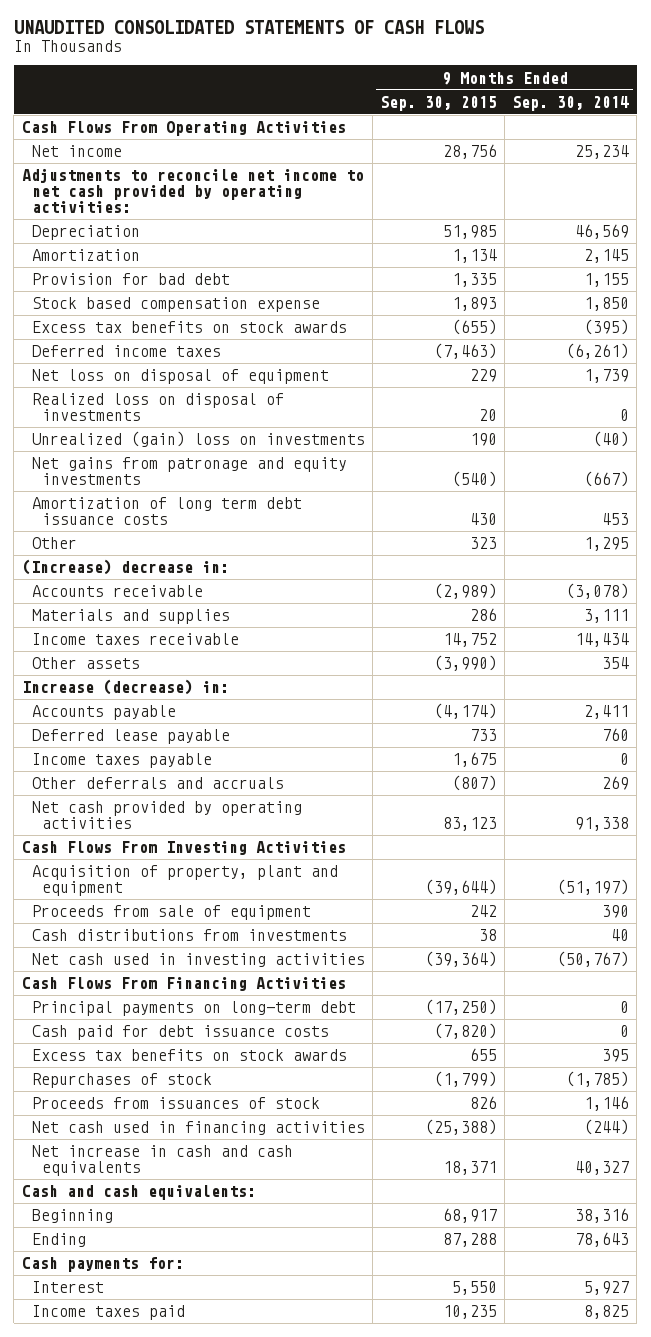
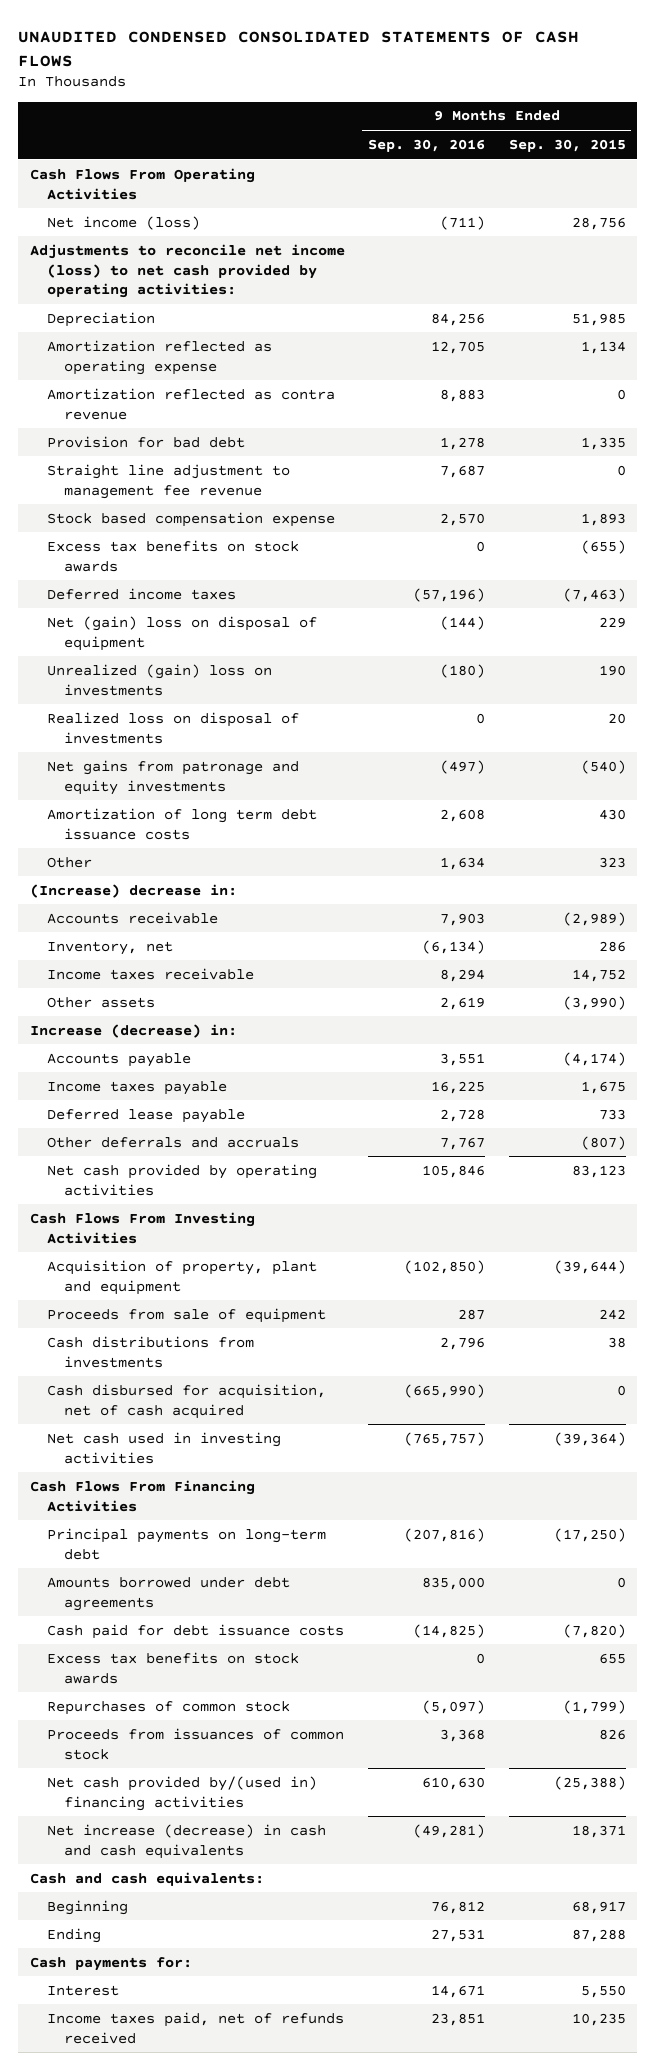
[13,20,484,35] UNAUDITED CONSOLIDATED STATEMENTS OF CASH FLOWS -> [18,31,580,67] UNAUDITED CONDENSED CONSOLIDATED STATEMENTS OF CASH FLOWS
[512,95,630,111] Sep. 30, 2014 -> none
none -> [368,138,486,152] Sep. 30, 2016
[31,145,122,158] Net income -> [46,215,200,230] Net income (loss)
[21,168,364,214] Adjustments to reconcile net income to net cash provided by operating activities: -> [29,243,345,299] Adjustments to reconcile net income (loss) to net cash provided by operating activities:
[31,249,140,262] Amortization -> [46,339,272,375] Amortization reflected as operating expense
none -> [46,387,335,420] Amortization reflected as contra revenue
none -> [46,463,290,499] Straight line adjustment to management fee revenue
[31,369,329,385] Net loss on disposal of equipment -> [46,615,317,651] Net (gain) loss on disposal of equipment
[31,393,284,422] Realized loss on disposal of investments -> [46,711,299,744] Realized loss on disposal of investments
[31,609,230,625] Materials and supplies -> [46,940,173,955] Inventory, net
[31,729,230,745] Deferred lease payable -> [46,1108,245,1123] Deferred lease payable
none -> [46,1383,326,1419] Cash disbursed for acquisition, net of cash acquired
none -> [46,1576,290,1611] Amounts borrowed under debt agreements
[31,1073,212,1089] Repurchases of stock -> [46,1700,290,1715] Repurchases of common stock
[31,1097,320,1110] Proceeds from issuances of stock -> [46,1727,344,1760] Proceeds from issuances of common stock
[31,1121,365,1136] Net cash used in financing activities -> [46,1775,317,1811] Net cash provided by/(used in) financing activities
[31,1145,293,1177] Net increase in cash and cash equivalents -> [46,1823,326,1859] Net increase (decrease) in cash and cash equivalents
[31,1305,185,1321] Income taxes paid -> [46,2011,344,2044] Income taxes paid, net of refunds received

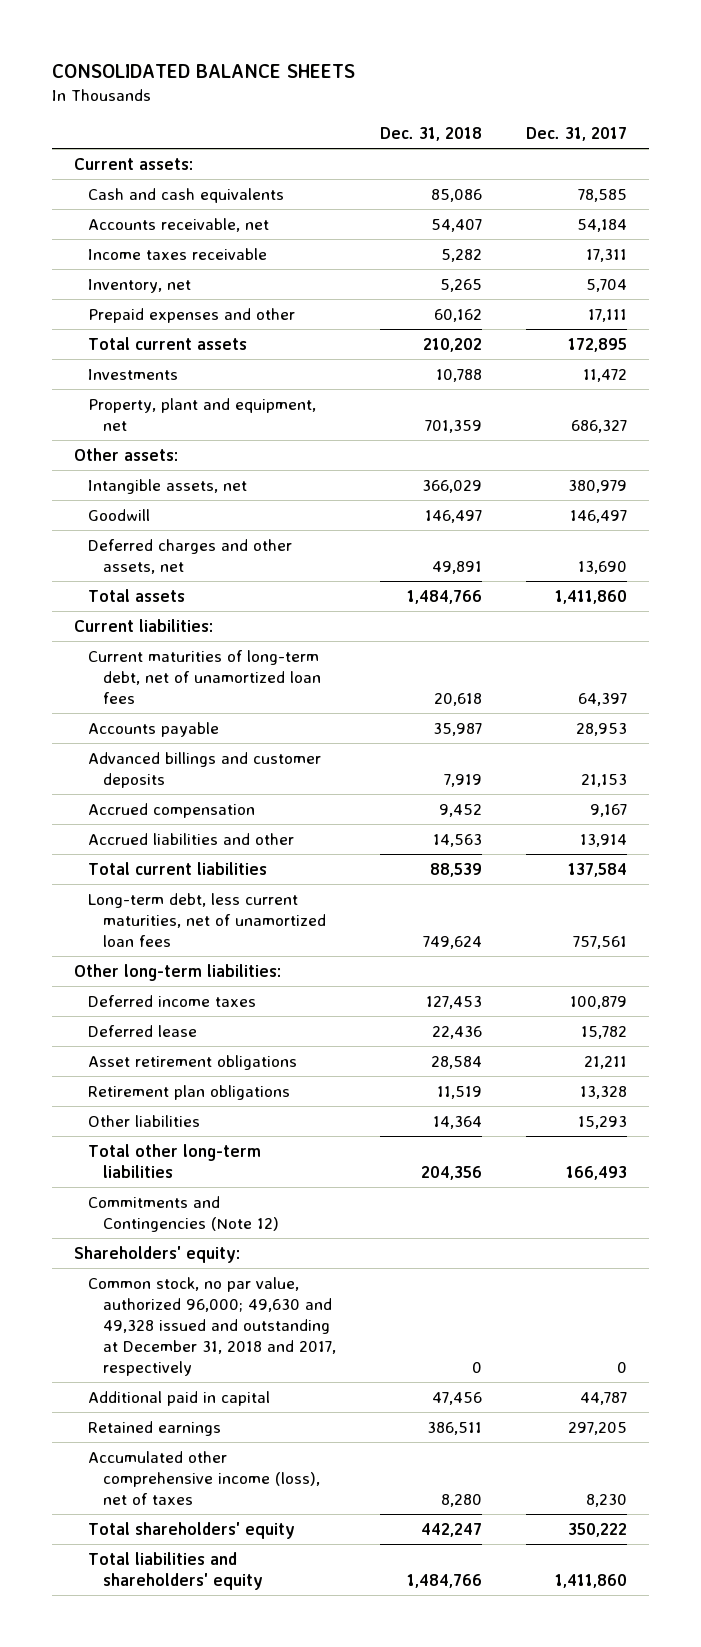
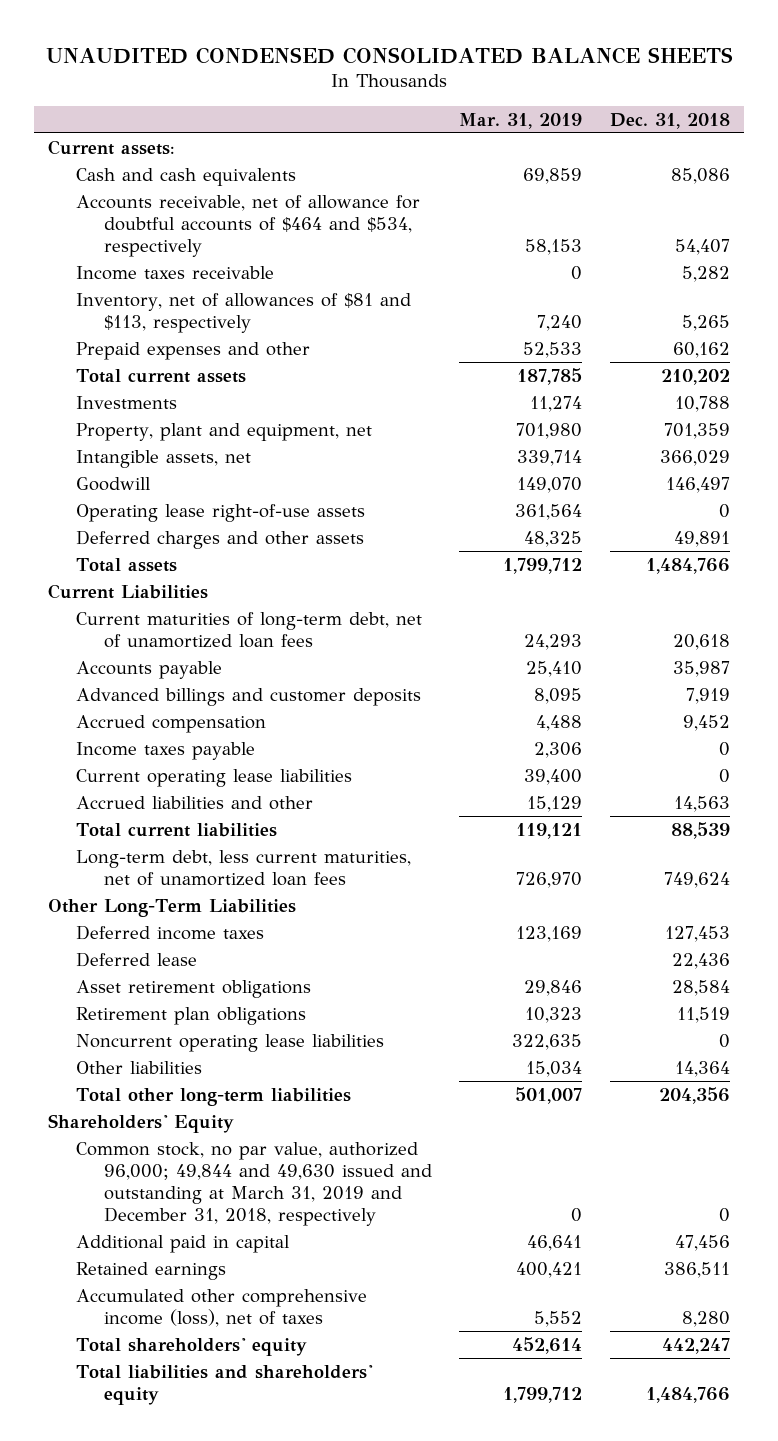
[51,64,355,79] CONSOLIDATED BALANCE SHEETS -> [45,46,733,64] UNAUDITED CONDENSED CONSOLIDATED BALANCE SHEETS
[525,126,627,141] Dec. 31, 2017 -> none
none -> [459,112,583,129] Mar. 31, 2019
[88,217,270,232] Accounts receivable, net -> [75,194,420,258] Accounts receivable, net of allowance for doubtful accounts of $464 and $534, respectively
[88,278,192,293] Inventory, net -> [75,292,411,334] Inventory, net of allowances of $81 and $113, respectively
[73,447,178,461] Other assets: -> none
none -> [75,503,365,522] Operating lease right-of-use assets
[88,538,293,574] Deferred charges and other assets, net -> [75,529,364,549] Deferred charges and other assets
[73,618,213,632] Current liabilities: -> [48,583,209,599] Current Liabilities
none -> [75,741,255,760] Income taxes payable
none -> [75,768,352,787] Current operating lease liabilities
[73,963,281,981] Other long-term liabilities: -> [48,898,297,917] Other Long-Term Liabilities
none -> [75,1033,384,1052] Noncurrent operating lease liabilities
[88,1195,279,1232] Commitments and Contingencies (Note 12) -> none
[73,1245,240,1263] Shareholders' equity: -> [48,1113,235,1133] Shareholders' Equity
[88,1276,336,1376] Common stock, no par value, authorized 96,000; 49,630 and 49,328 issued and outstanding at December 31, 2018 and 2017, respectively -> [75,1141,432,1227] Common stock, no par value, authorized 96,000; 49,844 and 49,630 issued and outstanding at March 31, 2019 and December 31, 2018, respectively

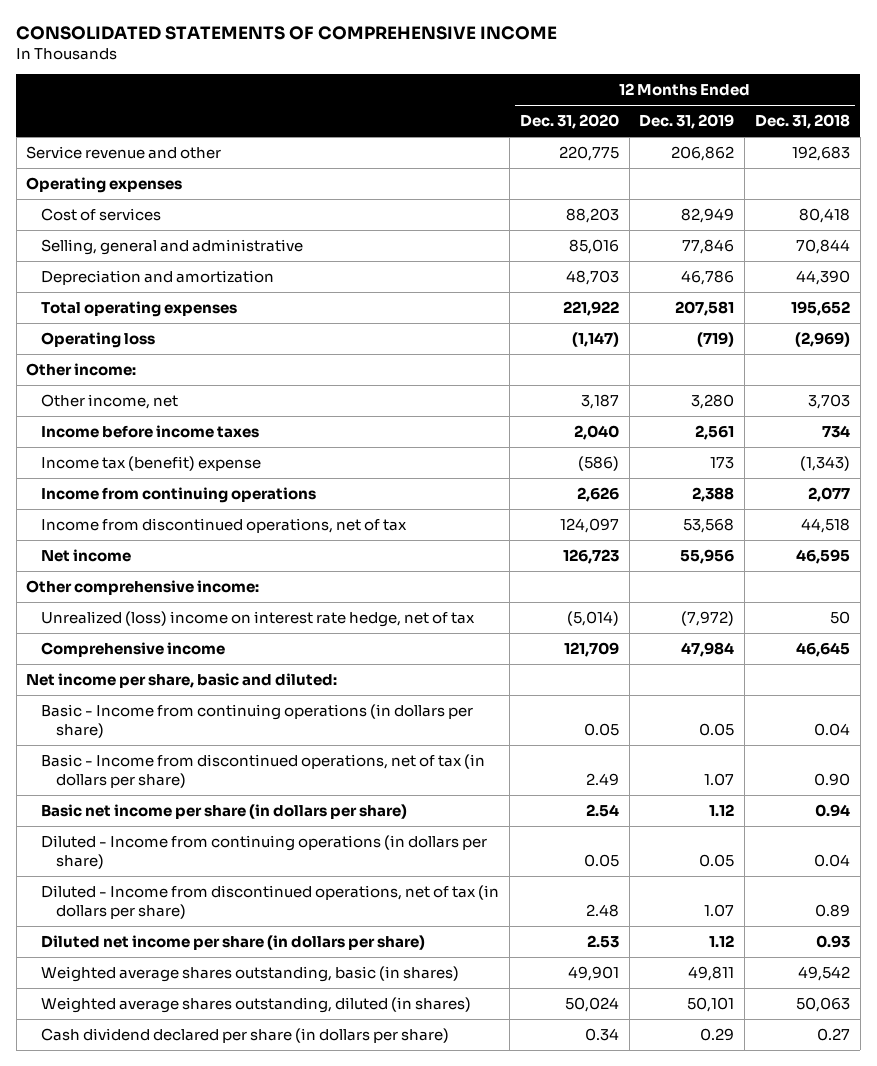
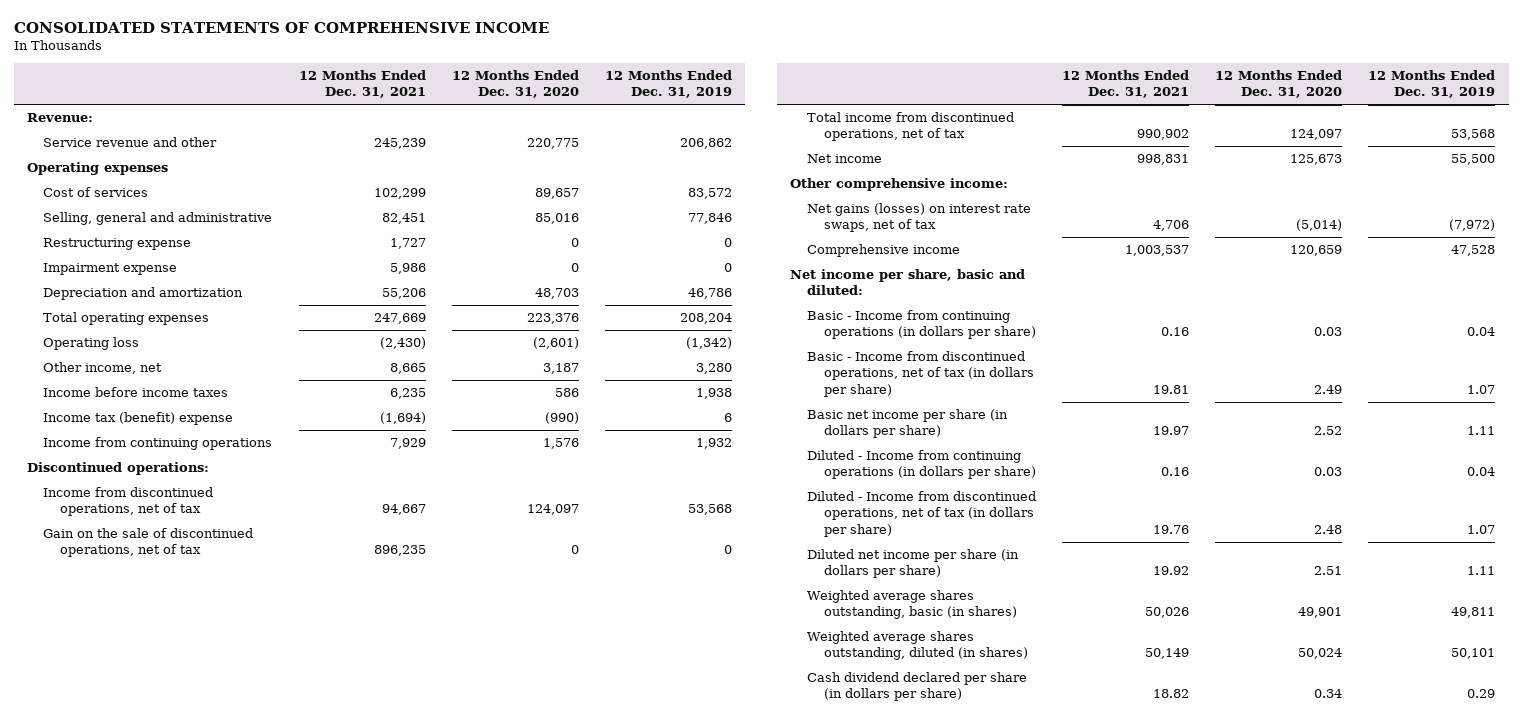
[755,114,851,130] Dec. 31, 2018 -> none
none -> [298,70,426,99] 12 Months Ended Dec. 31, 2021
none -> [26,113,93,123] Revenue:
[565,207,619,223] 88,203 -> [534,188,579,200] 89,657
[681,207,735,223] 82,949 -> [688,188,733,200] 83,572
none -> [43,238,192,251] Restructuring expense
none -> [43,263,178,276] Impairment expense
[26,362,137,376] Other income: -> none
[562,300,619,316] 221,922 -> [526,313,579,325] 223,376
[675,300,735,316] 207,581 -> [680,313,733,325] 208,204
[571,331,619,347] (1,147) -> [532,337,579,350] (2,601)
[697,331,735,347] (719) -> [686,337,733,350] (1,342)
[573,424,619,440] 2,040 -> [554,388,579,398] 586
[695,424,735,440] 2,561 -> [696,388,733,400] 1,938
[577,455,619,471] (586) -> [544,412,579,425] (990)
[710,456,735,469] 173 -> [724,413,733,423] 6
[576,486,619,502] 2,626 -> [542,438,579,450] 1,576
[692,486,735,502] 2,388 -> [696,438,733,450] 1,932
none -> [26,462,209,476] Discontinued operations:
none -> [43,528,254,558] Gain on the sale of discontinued operations, net of tax
none -> [806,112,1014,142] Total income from discontinued operations, net of tax
[562,548,619,564] 126,723 -> [1290,154,1343,166] 125,673
[680,548,735,564] 55,956 -> [1451,154,1496,166] 55,500
[40,610,475,627] Unrealized (loss) income on interest rate hedge, net of tax -> [806,203,1031,233] Net gains (losses) on interest rate swaps, net of tax
[563,641,619,657] 121,709 -> [1290,245,1343,257] 120,659
[681,641,735,657] 47,984 -> [1451,245,1496,257] 47,528
[583,722,619,736] 0.05 -> [1314,327,1343,337] 0.03
[699,722,735,736] 0.05 -> [1467,327,1496,337] 0.04
[585,803,619,817] 2.54 -> [1314,426,1343,436] 2.52
[709,803,735,816] 1.12 -> [1467,426,1496,436] 1.11
[583,853,619,867] 0.05 -> [1314,467,1343,477] 0.03
[699,853,735,867] 0.05 -> [1467,467,1496,477] 0.04
[586,934,619,948] 2.53 -> [1314,566,1343,576] 2.51
[709,934,735,947] 1.12 -> [1467,566,1496,576] 1.11

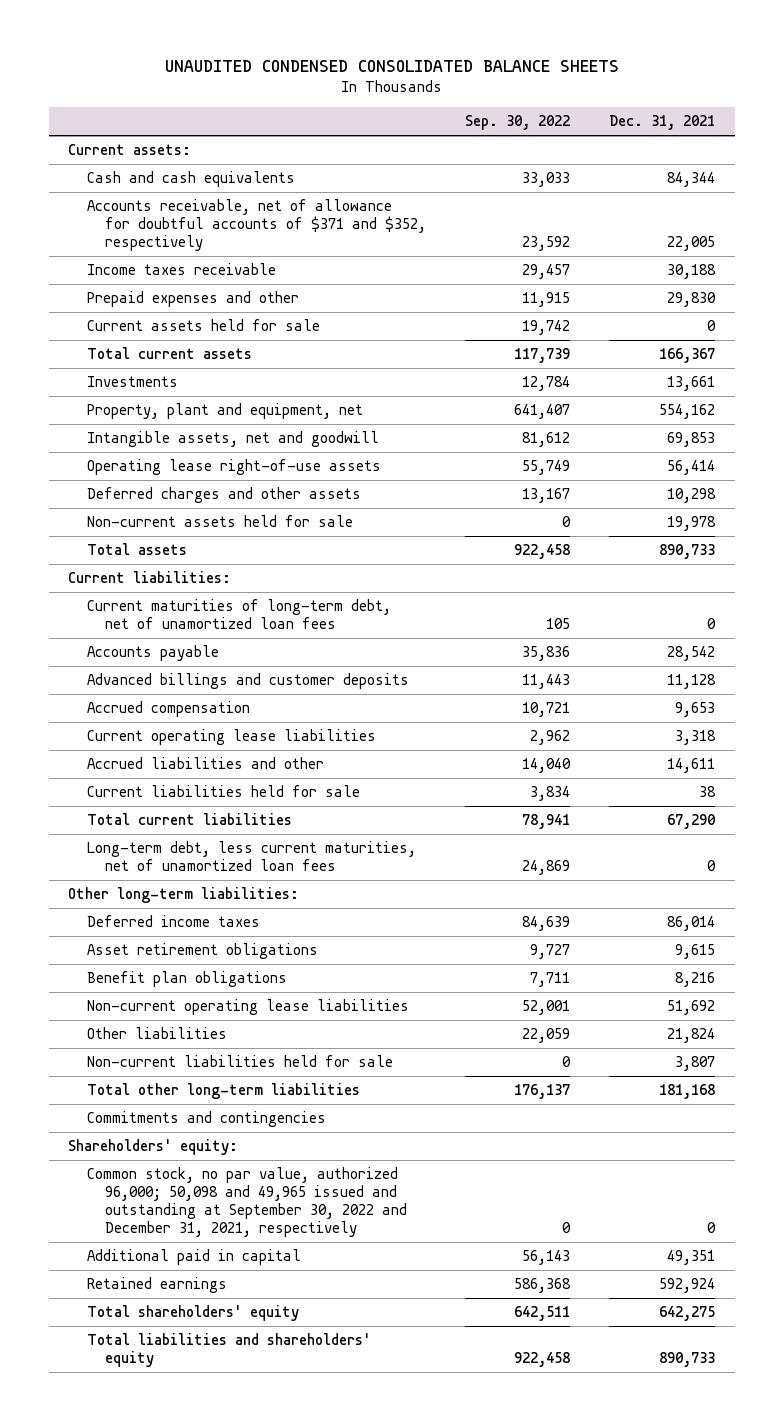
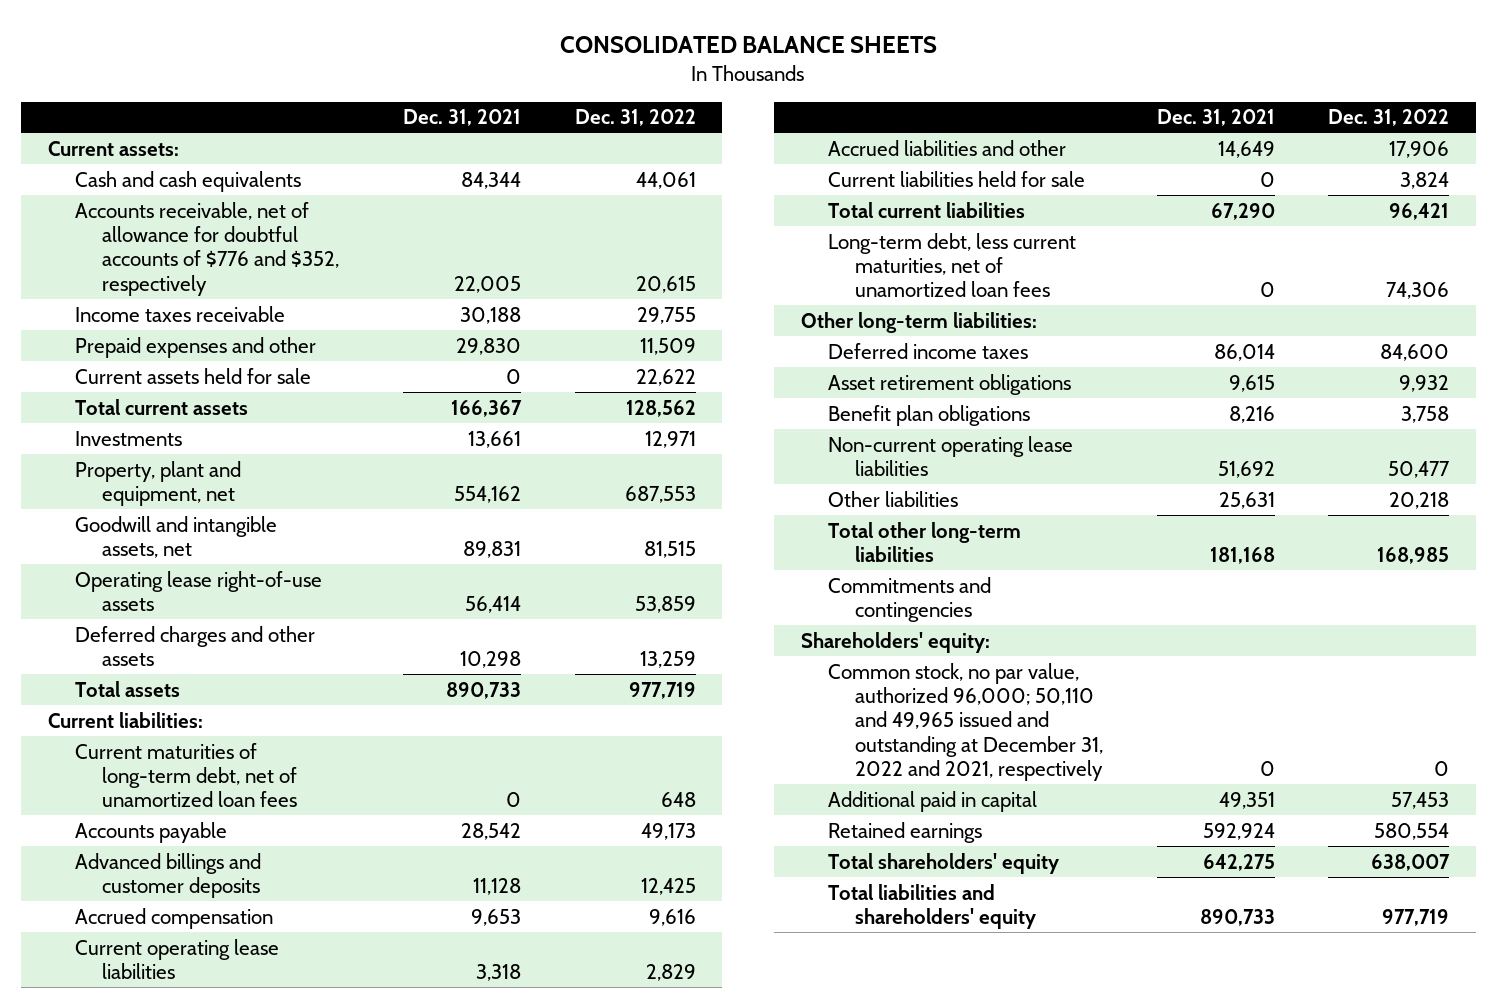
[164,59,619,72] UNAUDITED CONDENSED CONSOLIDATED BALANCE SHEETS -> [560,36,938,54] CONSOLIDATED BALANCE SHEETS
[465,115,571,131] Sep. 30, 2022 -> none
none -> [574,109,696,127] Dec. 31, 2022
[86,199,427,252] Accounts receivable, net of allowance for doubtful accounts of $371 and $352, respectively -> [74,201,339,296] Accounts receivable, net of allowance for doubtful accounts of $776 and $352, respectively
[86,431,379,448] Intangible assets, net and goodwill -> [74,515,277,558] Goodwill and intangible assets, net
[667,432,716,448] 69,853 -> [463,540,522,558] 89,831
[86,515,353,528] Non-current assets held for sale -> none
[667,758,716,774] 14,611 -> [1217,140,1275,158] 14,649
[699,786,717,798] 38 -> [1259,171,1275,187] 0
[86,1055,393,1068] Non-current liabilities held for sale -> none
[667,1028,716,1044] 21,824 -> [1218,491,1275,509] 25,631
[86,1167,408,1238] Common stock, no par value, authorized 96,000; 50,098 and 49,965 issued and outstanding at September 30, 2022 and December 31, 2021, respectively -> [828,662,1104,781] Common stock, no par value, authorized 96,000; 50,110 and 49,965 issued and outstanding at December 31, 2022 and 2021, respectively

